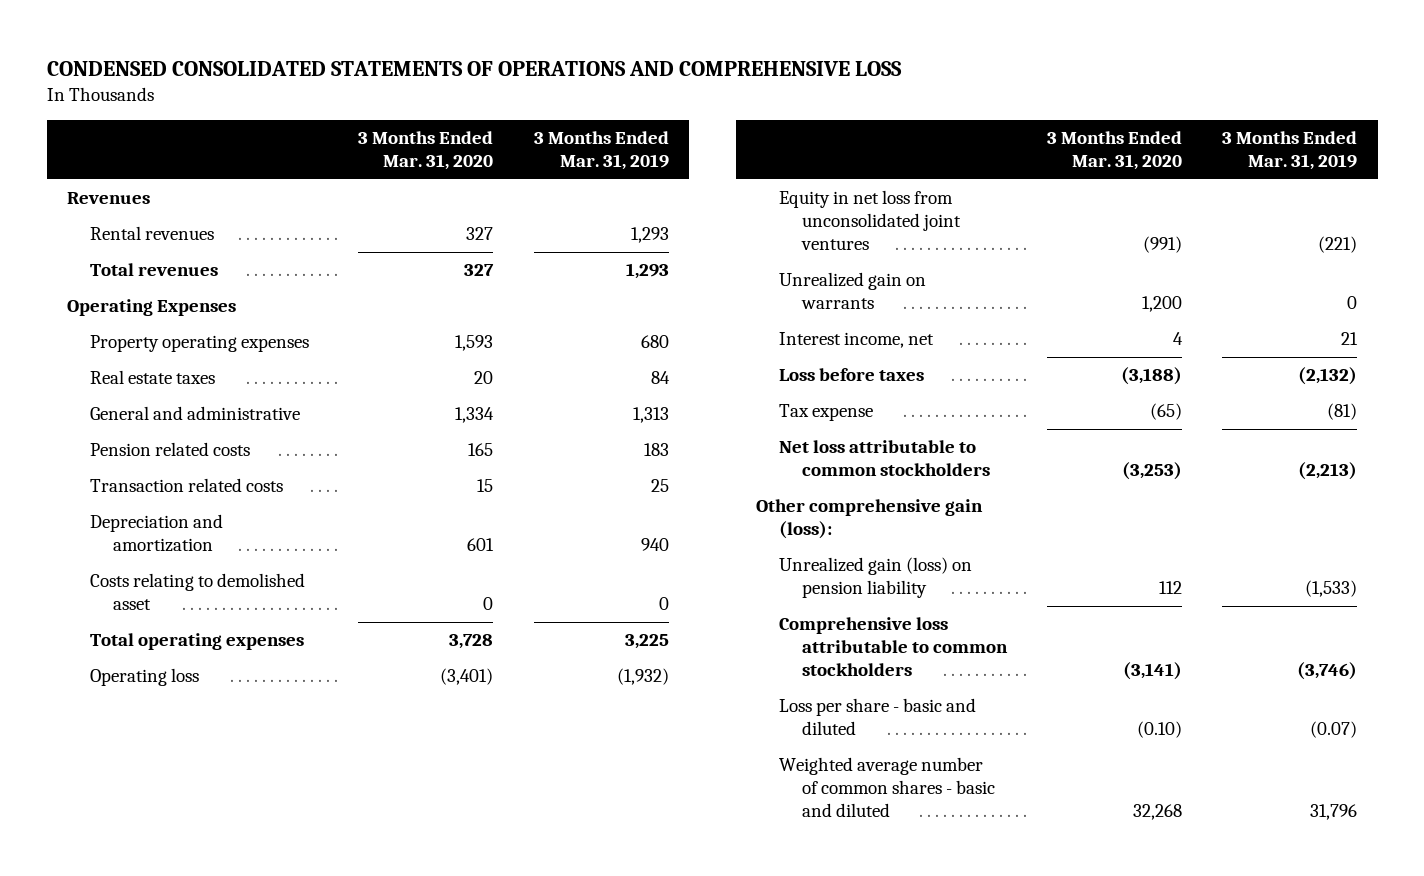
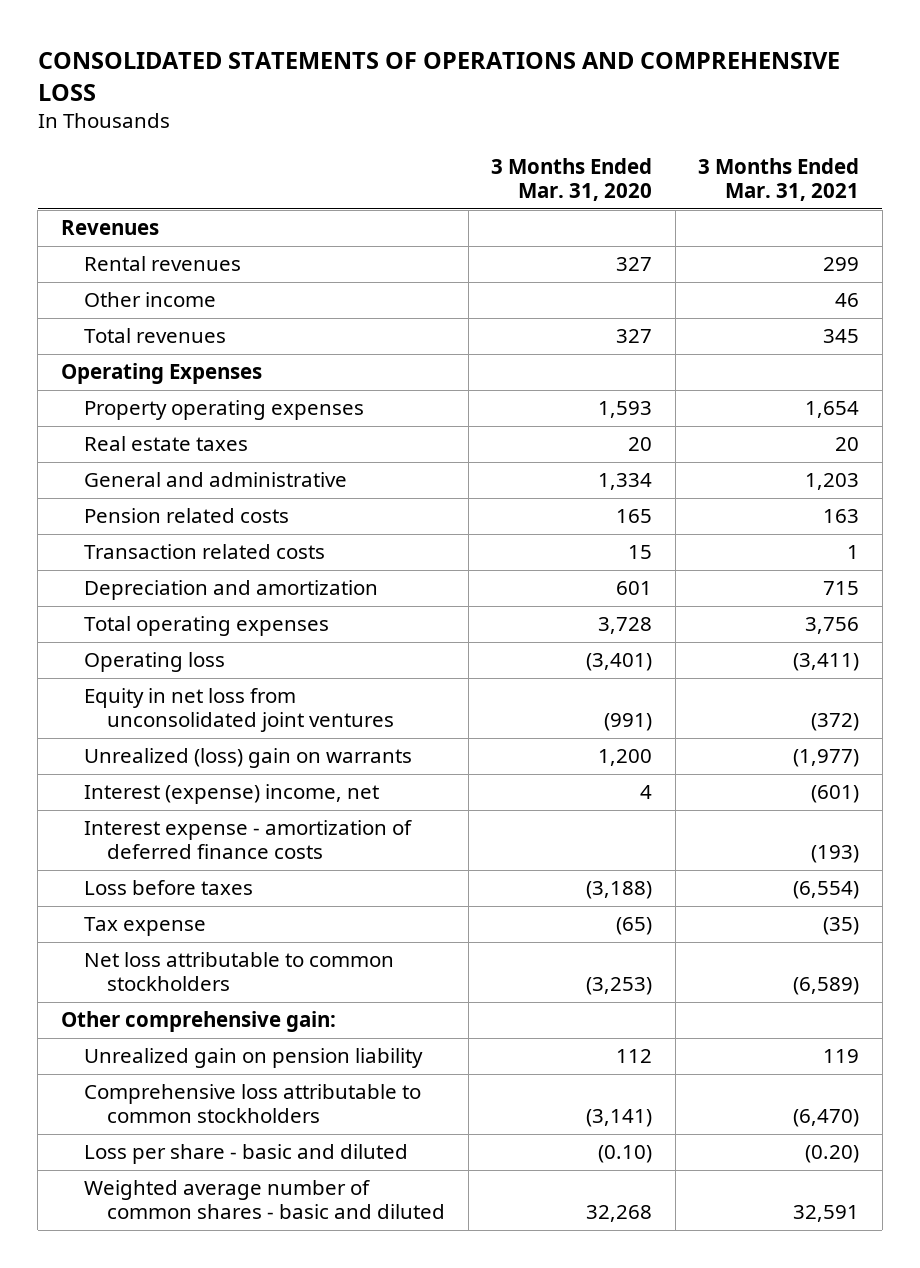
[46,60,902,76] CONDENSED CONSOLIDATED STATEMENTS OF OPERATIONS AND COMPREHENSIVE LOSS -> [37,52,840,101] CONSOLIDATED STATEMENTS OF OPERATIONS AND COMPREHENSIVE LOSS
[533,131,669,171] 3 Months Ended Mar. 31, 2019 -> none
none -> [698,158,860,201] 3 Months Ended Mar. 31, 2021
none -> [84,292,217,308] Other income
[90,573,306,611] Costs relating to demolished asset -> none
[778,272,926,310] Unrealized gain on warrants -> [84,748,413,769] Unrealized (loss) gain on warrants
[778,332,934,349] Interest income, net -> [84,784,380,805] Interest (expense) income, net
none -> [84,820,413,860] Interest expense - amortization of deferred finance costs
[755,499,983,540] Other comprehensive gain (loss): -> [60,1011,336,1033] Other comprehensive gain:
[778,557,972,599] Unrealized gain (loss) on pension liability -> [84,1048,424,1069] Unrealized gain on pension liability

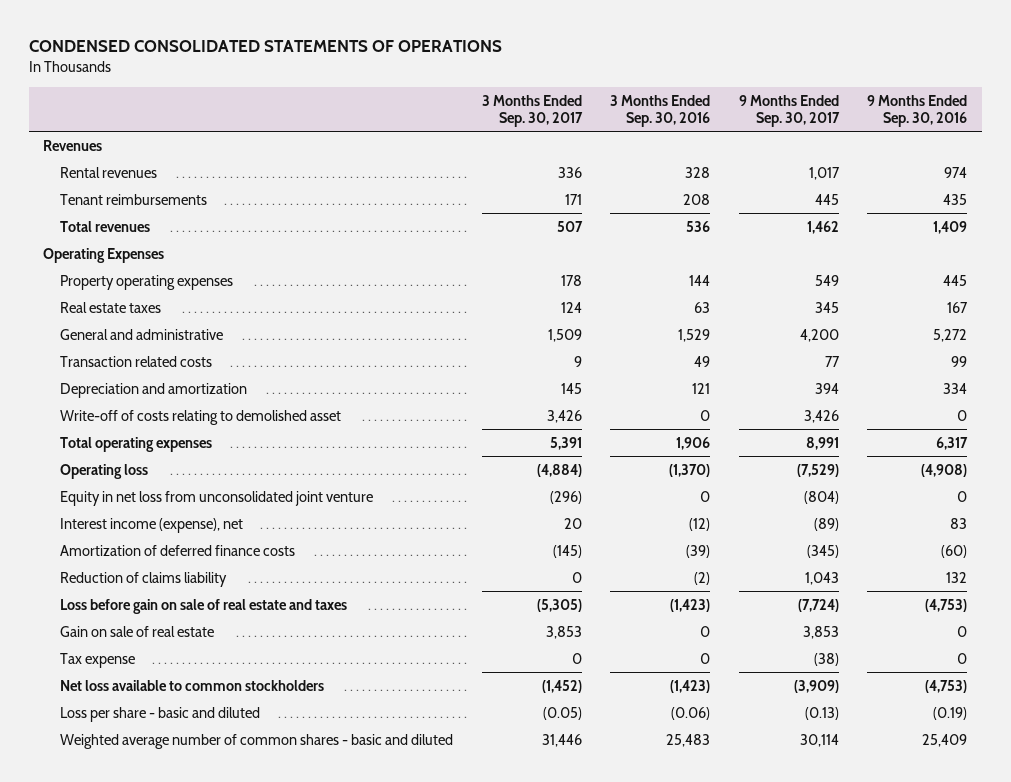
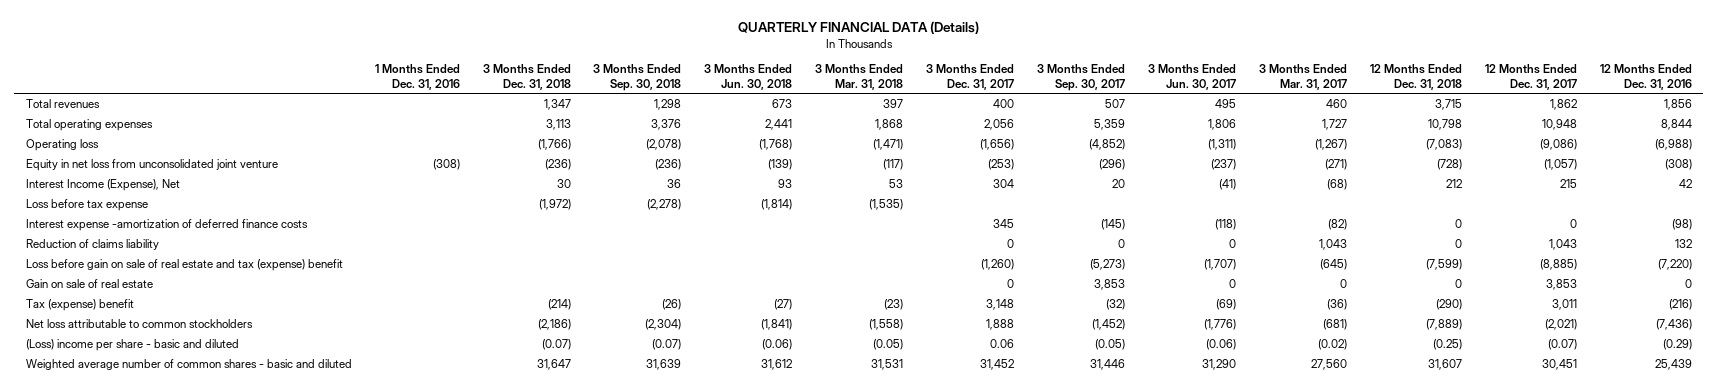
[29,40,503,53] CONDENSED CONSOLIDATED STATEMENTS OF OPERATIONS -> [737,21,979,35] QUARTERLY FINANCIAL DATA (Details)
[610,94,711,127] 3 Months Ended Sep. 30, 2016 -> none
[738,94,840,127] 9 Months Ended Sep. 30, 2017 -> none
[867,94,968,127] 9 Months Ended Sep. 30, 2016 -> none
none -> [374,64,460,90] 1 Months Ended Dec. 31, 2016
none -> [482,64,571,90] 3 Months Ended Dec. 31, 2018
none -> [593,64,682,91] 3 Months Ended Sep. 30, 2018
none -> [704,64,793,90] 3 Months Ended Jun. 30, 2018
none -> [815,64,904,90] 3 Months Ended Mar. 31, 2018
none -> [926,64,1015,90] 3 Months Ended Dec. 31, 2017
none -> [1148,64,1237,90] 3 Months Ended Jun. 30, 2017
none -> [1259,64,1348,90] 3 Months Ended Mar. 31, 2017
none -> [1370,64,1463,90] 12 Months Ended Dec. 31, 2018
none -> [1484,64,1577,90] 12 Months Ended Dec. 31, 2017
none -> [1599,64,1692,90] 12 Months Ended Dec. 31, 2016
[43,139,103,151] Revenues -> none
[60,166,158,178] Rental revenues -> none
[60,193,208,205] Tenant reimbursements -> none
[43,247,165,263] Operating Expenses -> none
[60,274,234,290] Property operating expenses -> none
[60,301,162,313] Real estate taxes -> none
[60,328,224,340] General and administrative -> none
[60,355,213,367] Transaction related costs -> none
[60,382,248,398] Depreciation and amortization -> none
[60,409,342,425] Write-off of costs relating to demolished asset -> none
[549,436,582,450] 5,391 -> [1094,118,1126,130] 5,359
[536,463,582,477] (4,884) -> [1089,138,1126,150] (4,852)
[60,517,244,533] Interest income (expense), net -> [25,178,180,191] Interest Income (Expense), Net
none -> [25,198,148,211] Loss before tax expense
[60,544,296,556] Amortization of deferred finance costs -> [25,218,308,231] Interest expense -amortization of deferred finance costs
[60,598,348,614] Loss before gain on sale of real estate and taxes -> [25,258,343,271] Loss before gain on sale of real estate and tax (expense) benefit
[536,598,582,612] (5,305) -> [1090,258,1126,270] (5,273)
[60,652,136,668] Tax expense -> [25,298,134,311] Tax (expense) benefit
[571,652,582,664] 0 -> [1106,298,1126,310] (32)
[60,679,325,691] Net loss available to common stockholders -> [25,318,253,328] Net loss attributable to common stockholders
[60,706,261,722] Loss per share - basic and diluted -> [25,338,239,351] (Loss) income per share - basic and diluted

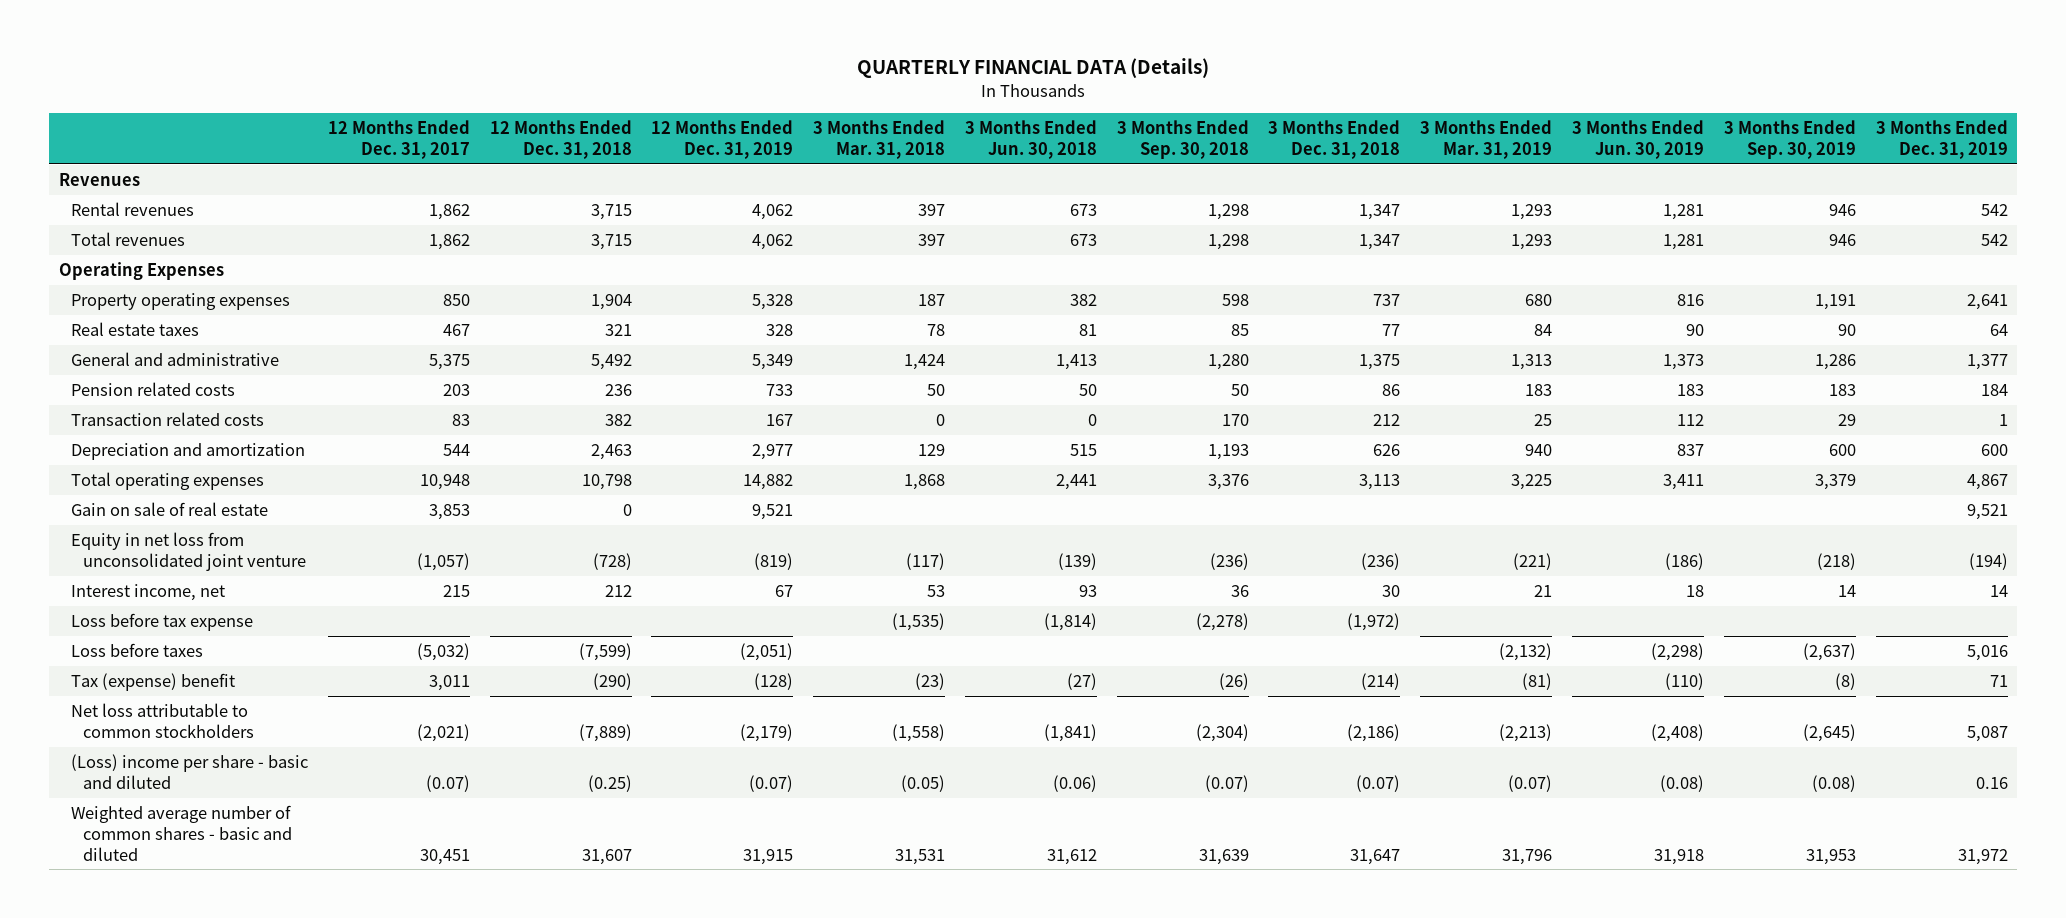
[374,64,460,90] 1 Months Ended Dec. 31, 2016 -> none
[926,64,1015,90] 3 Months Ended Dec. 31, 2017 -> none
[1037,64,1126,91] 3 Months Ended Sep. 30, 2017 -> none
[1148,64,1237,90] 3 Months Ended Jun. 30, 2017 -> none
[1259,64,1348,90] 3 Months Ended Mar. 31, 2017 -> none
[1599,64,1692,90] 12 Months Ended Dec. 31, 2016 -> none
none -> [651,119,794,159] 12 Months Ended Dec. 31, 2019
none -> [1420,119,1553,159] 3 Months Ended Mar. 31, 2019
none -> [1572,119,1705,159] 3 Months Ended Jun. 30, 2019
none -> [1723,119,1856,159] 3 Months Ended Sep. 30, 2019
none -> [1875,119,2008,159] 3 Months Ended Dec. 31, 2019
none -> [58,172,140,186] Revenues
none -> [70,201,194,216] Rental revenues
none -> [58,261,224,280] Operating Expenses
none -> [70,292,290,310] Property operating expenses
none -> [70,321,199,336] Real estate taxes
none -> [70,351,279,366] General and administrative
none -> [70,381,235,396] Pension related costs
none -> [70,411,264,426] Transaction related costs
none -> [70,442,305,460] Depreciation and amortization
[25,138,99,151] Operating loss -> none
[25,278,153,288] Gain on sale of real estate -> [70,501,268,516] Gain on sale of real estate
[25,178,180,191] Interest Income (Expense), Net -> [70,583,225,601] Interest income, net
[25,218,308,231] Interest expense -amortization of deferred finance costs -> none
[25,238,159,250] Reduction of claims liability -> none
[25,258,343,271] Loss before gain on sale of real estate and tax (expense) benefit -> [70,642,203,657] Loss before taxes
[1539,258,1577,270] (8,885) -> [416,642,470,661] (5,032)

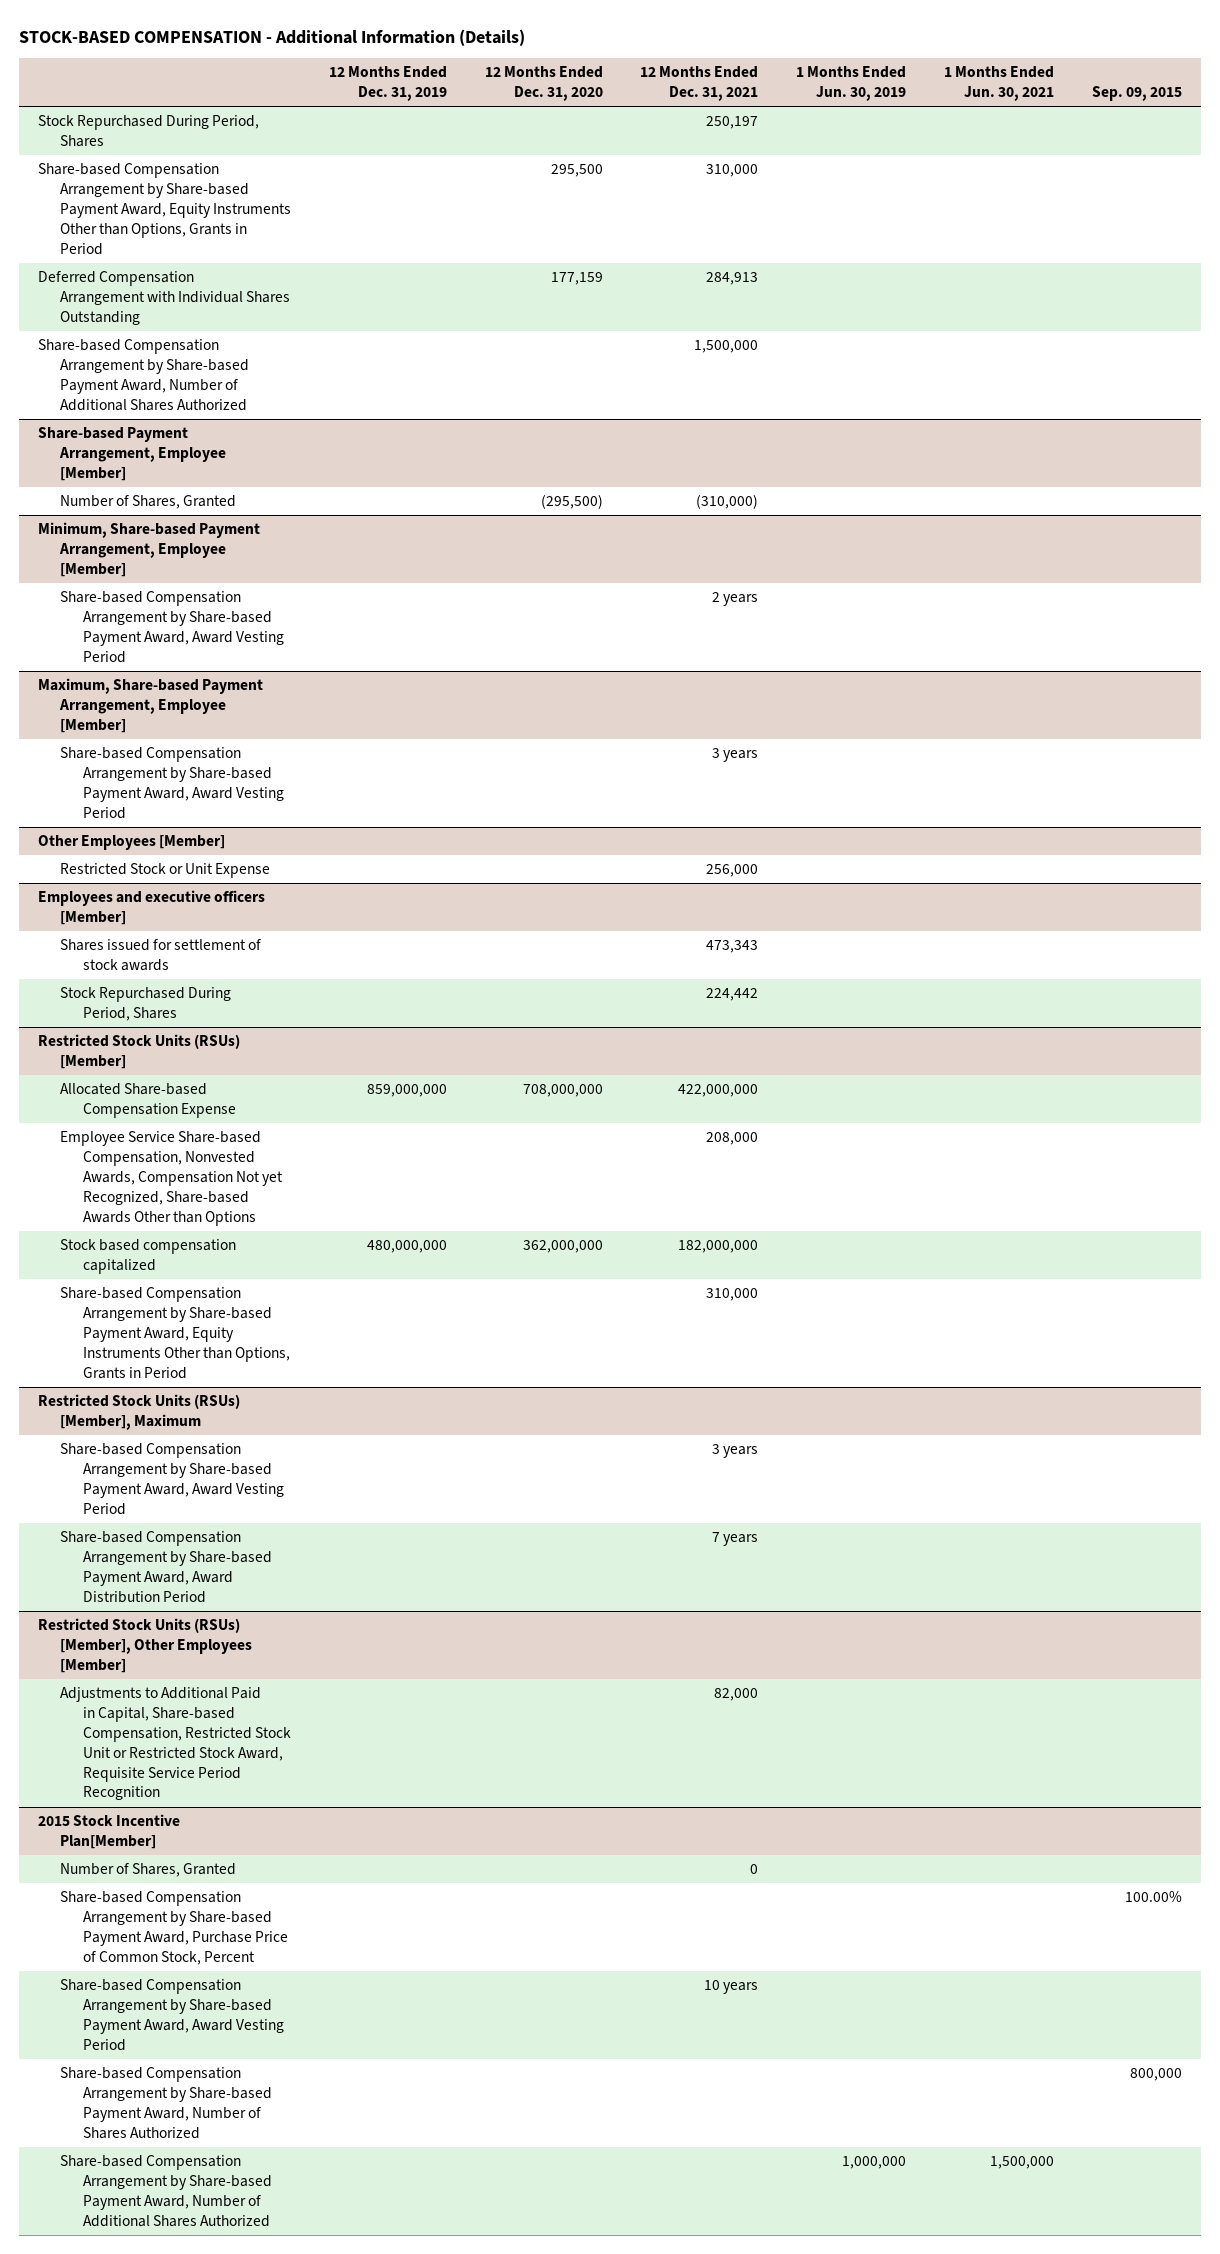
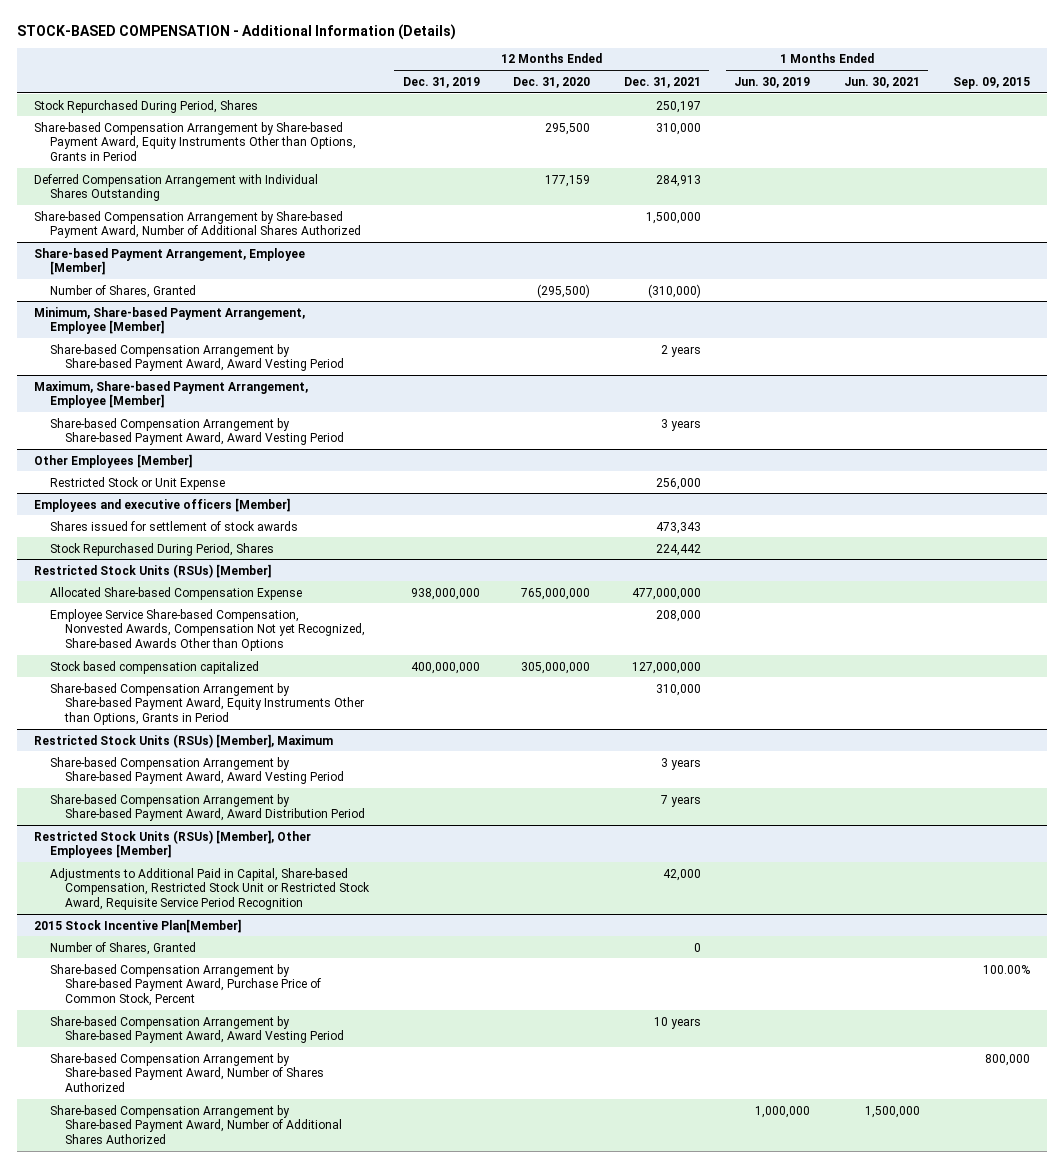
[366,1084,447,1098] 859,000,000 -> [410,587,480,600] 938,000,000
[522,1084,603,1098] 708,000,000 -> [521,587,591,600] 765,000,000
[678,1084,759,1098] 422,000,000 -> [631,587,701,600] 477,000,000
[366,1240,447,1254] 480,000,000 -> [410,661,480,674] 400,000,000
[522,1240,603,1254] 362,000,000 -> [521,661,591,674] 305,000,000
[678,1240,759,1254] 182,000,000 -> [631,661,701,674] 127,000,000
[714,1688,759,1702] 82,000 -> [662,868,701,881] 42,000

